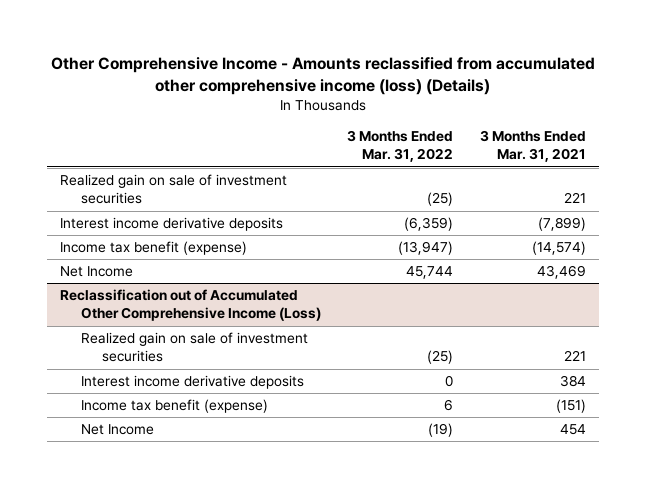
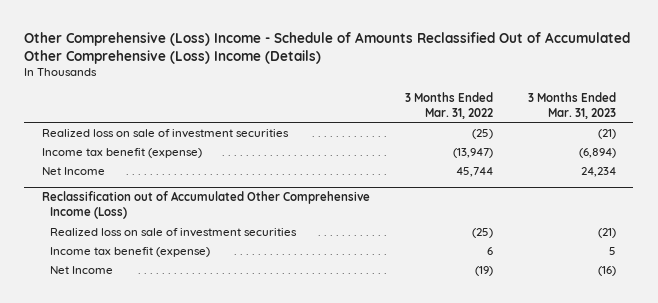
[51,57,596,95] Other Comprehensive Income - Amounts reclassified from accumulated other comprehensive income (loss) (Details) -> [24,31,631,64] Other Comprehensive (Loss) Income - Schedule of Amounts Reclassified Out of Accumulated Other Comprehensive (Loss) Income (Details)
[479,130,586,163] 3 Months Ended Mar. 31, 2021 -> none
none -> [527,91,616,119] 3 Months Ended Mar. 31, 2023
[60,217,284,232] Interest income derivative deposits -> none
[60,174,288,205] Realized gain on sale of investment securities -> [41,128,289,138] Realized loss on sale of investment securities
[81,375,305,390] Interest income derivative deposits -> none
[81,332,309,363] Realized gain on sale of investment securities -> [50,227,298,237] Realized loss on sale of investment securities

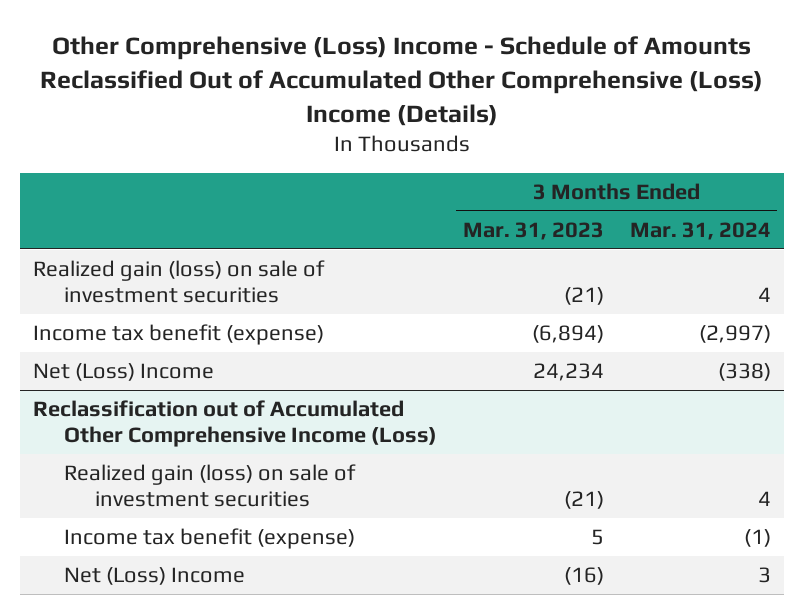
[404,91,493,119] 3 Months Ended Mar. 31, 2022 -> none
none -> [629,222,771,241] Mar. 31, 2024
[41,128,289,138] Realized loss on sale of investment securities -> [32,260,325,303] Realized gain (loss) on sale of investment securities
[41,166,105,175] Net Income -> [32,363,214,382] Net (Loss) Income
[50,227,298,237] Realized loss on sale of investment securities -> [63,464,356,507] Realized gain (loss) on sale of investment securities
[50,265,114,274] Net Income -> [63,567,245,586] Net (Loss) Income

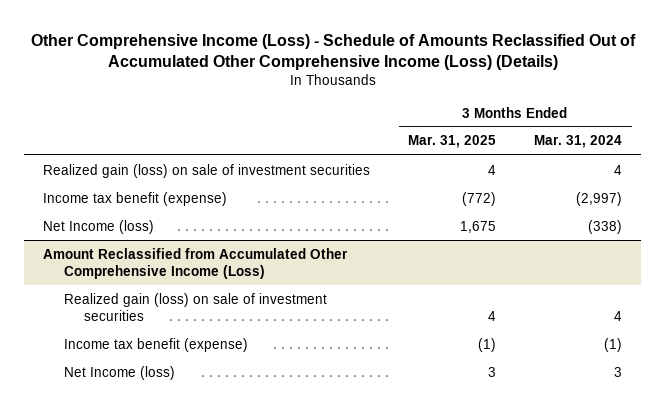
[39,35,763,126] Other Comprehensive (Loss) Income - Schedule of Amounts Reclassified Out of Accumulated Other Comprehensive (Loss) Income (Details) -> [30,33,636,70] Other Comprehensive Income (Loss) - Schedule of Amounts Reclassified Out of Accumulated Other Comprehensive Income (Loss) (Details)
[462,222,604,241] Mar. 31, 2023 -> none
none -> [408,135,497,149] Mar. 31, 2025
[32,363,214,382] Net (Loss) Income -> [43,219,155,234] Net Income (loss)
[32,400,437,447] Reclassification out of Accumulated Other Comprehensive Income (Loss) -> [43,247,349,280] Amount Reclassified from Accumulated Other Comprehensive Income (Loss)
[63,567,245,586] Net (Loss) Income -> [63,365,175,380] Net Income (loss)

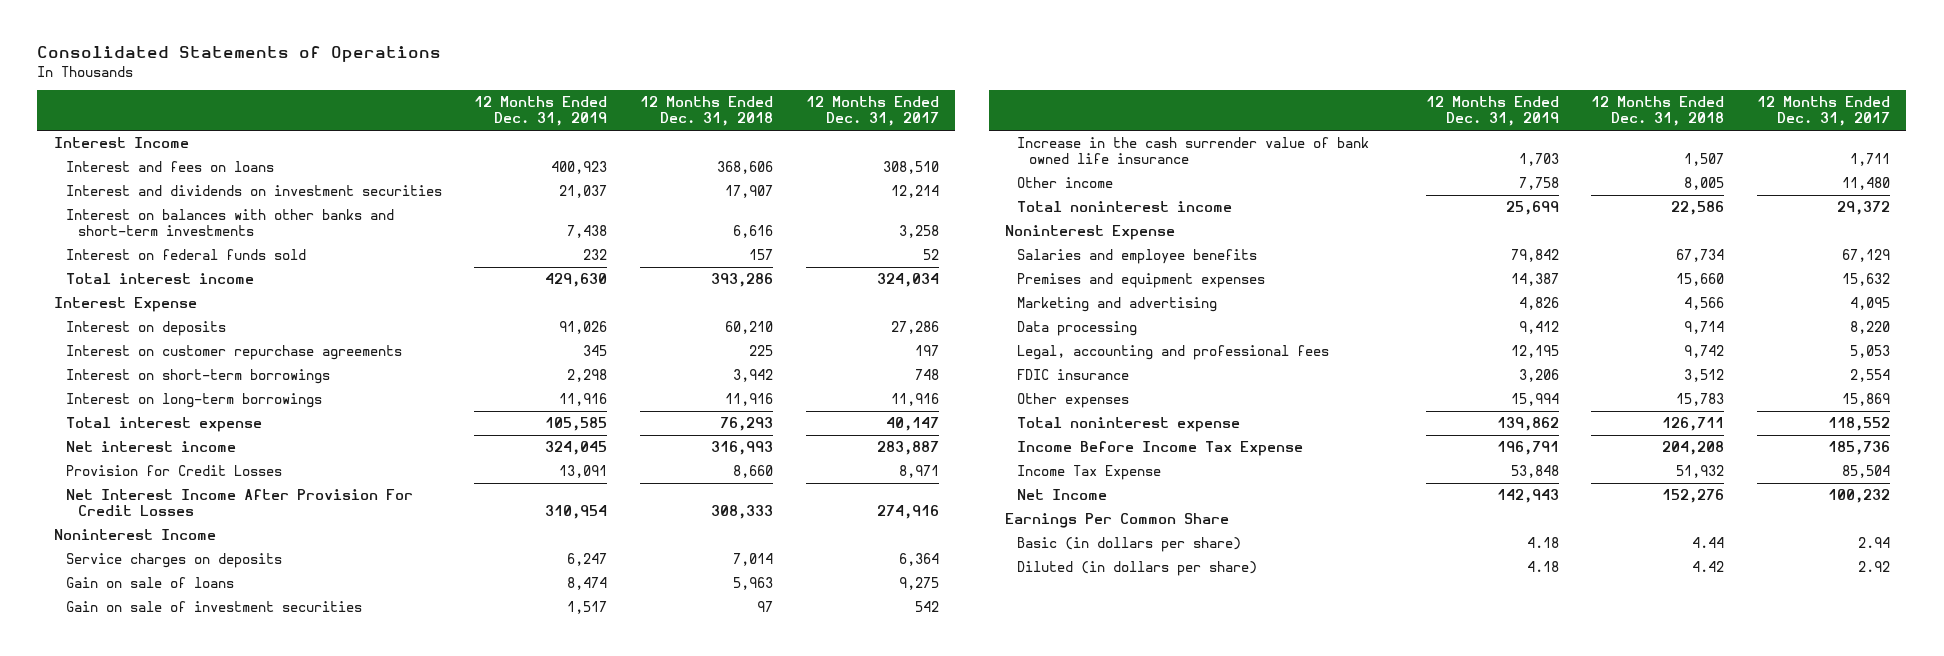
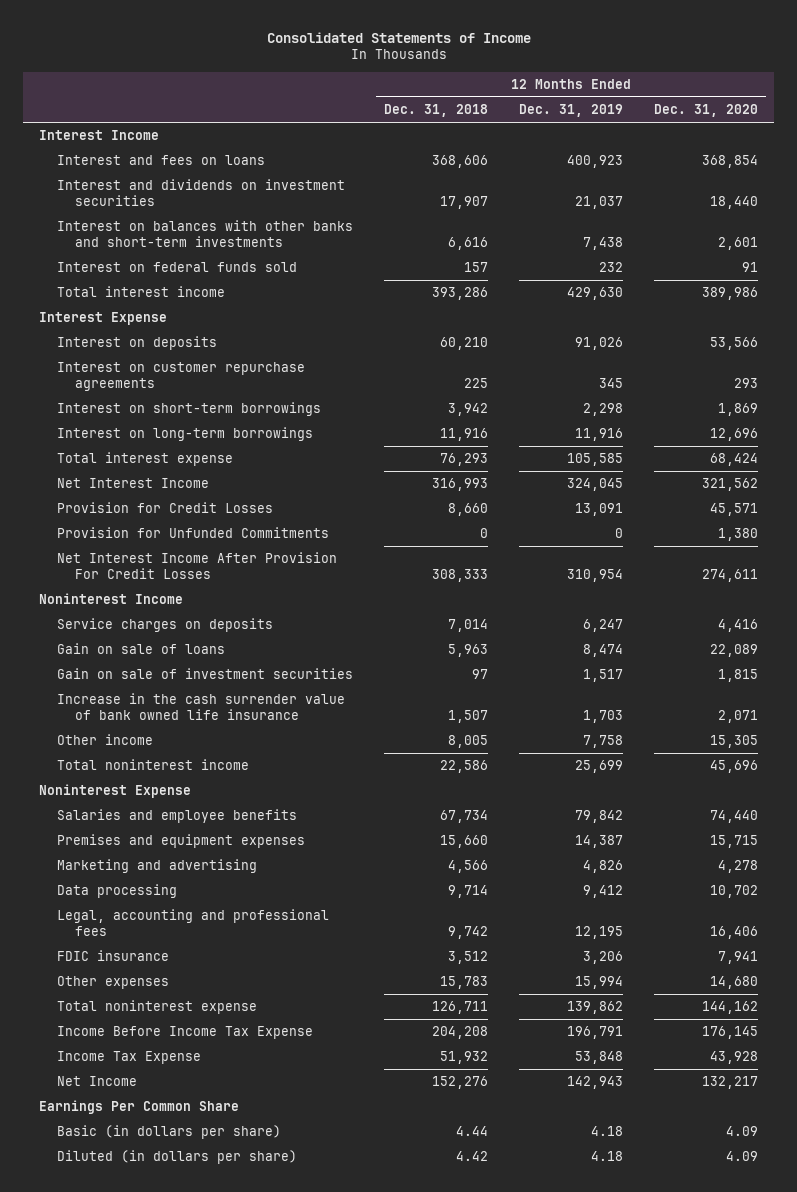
[37,46,442,63] Consolidated Statements of Operations -> [266,31,531,43] Consolidated Statements of Income
[805,96,939,127] 12 Months Ended Dec. 31, 2017 -> none
none -> [654,104,759,118] Dec. 31, 2020
[65,441,236,453] Net interest income -> [56,478,209,489] Net Interest Income
none -> [56,527,329,539] Provision for Unfunded Commitments

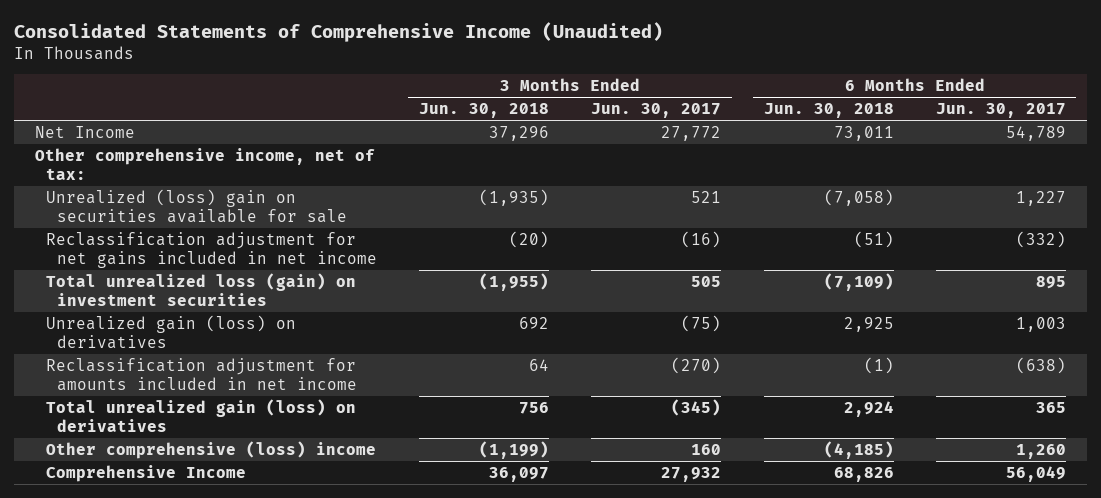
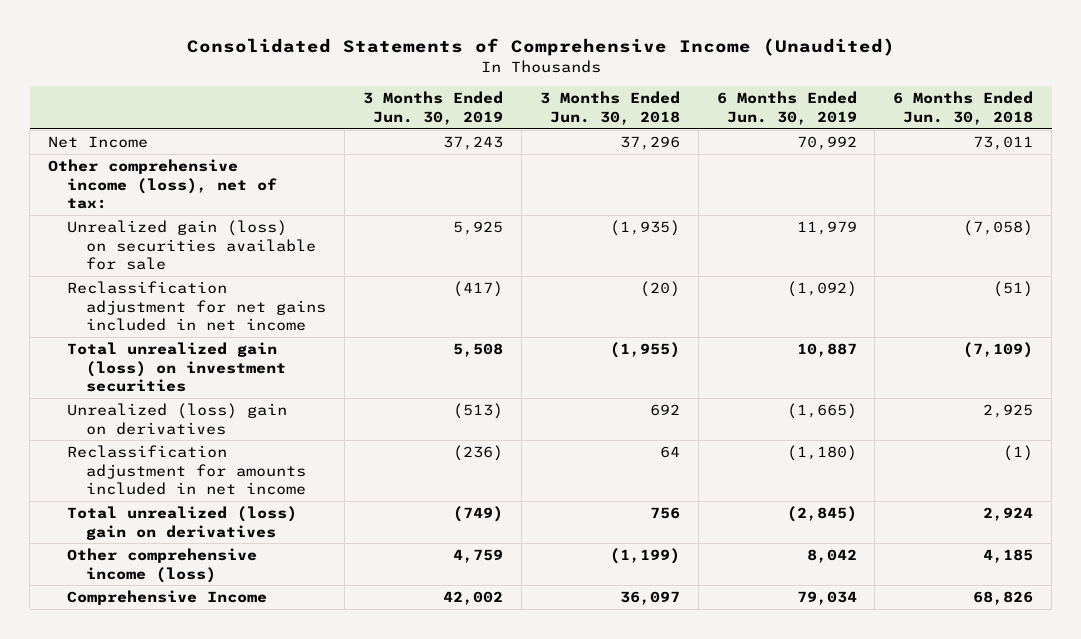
[591,103,722,119] Jun. 30, 2017 -> none
[935,103,1066,119] Jun. 30, 2017 -> none
none -> [363,91,504,126] 3 Months Ended Jun. 30, 2019
none -> [716,91,857,126] 6 Months Ended Jun. 30, 2019
[34,147,375,180] Other comprehensive income, net of tax: -> [48,158,278,210] Other comprehensive income (loss), net of tax:
[45,188,347,223] Unrealized (loss) gain on securities available for sale -> [67,219,317,271] Unrealized gain (loss) on securities available for sale
[45,272,356,306] Total unrealized loss (gain) on investment securities -> [67,341,287,393] Total unrealized gain (loss) on investment securities
[45,314,296,349] Unrealized gain (loss) on derivatives -> [67,402,288,435] Unrealized (loss) gain on derivatives
[45,398,356,432] Total unrealized gain (loss) on derivatives -> [67,505,298,540] Total unrealized (loss) gain on derivatives
[45,440,376,459] Other comprehensive (loss) income -> [67,547,258,583] Other comprehensive income (loss)
[823,440,894,459] (4,185) -> [983,548,1034,563] 4,185

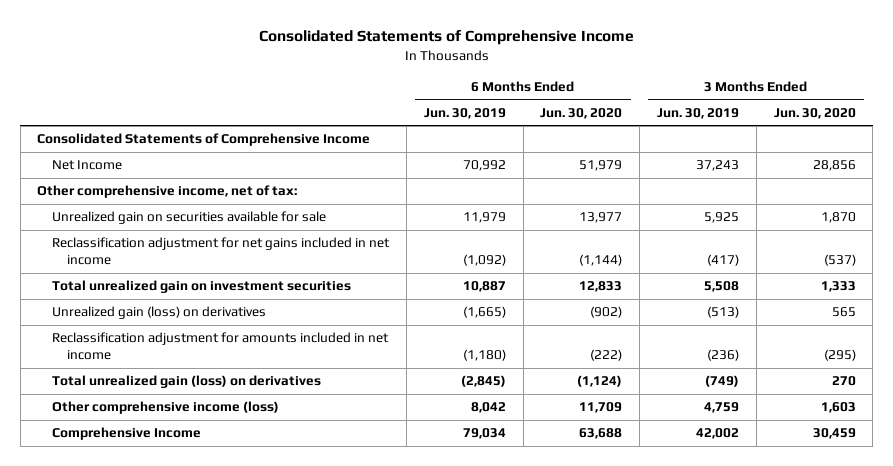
[186,38,895,57] Consolidated Statements of Comprehensive Income (Unaudited) -> [258,30,634,46] Consolidated Statements of Comprehensive Income
[539,91,680,126] 3 Months Ended Jun. 30, 2018 -> none
[893,91,1034,126] 6 Months Ended Jun. 30, 2018 -> none
none -> [540,107,623,119] Jun. 30, 2020
none -> [773,107,856,119] Jun. 30, 2020
none -> [37,133,371,147] Consolidated Statements of Comprehensive Income
[48,158,278,210] Other comprehensive income (loss), net of tax: -> [37,185,298,199] Other comprehensive income, net of tax:
[67,219,317,271] Unrealized gain (loss) on securities available for sale -> [52,211,327,225] Unrealized gain on securities available for sale
[67,341,287,393] Total unrealized gain (loss) on investment securities -> [52,280,352,294] Total unrealized gain on investment securities
[67,402,288,435] Unrealized (loss) gain on derivatives -> [52,306,267,320] Unrealized gain (loss) on derivatives
[67,505,298,540] Total unrealized (loss) gain on derivatives -> [52,375,322,389] Total unrealized gain (loss) on derivatives

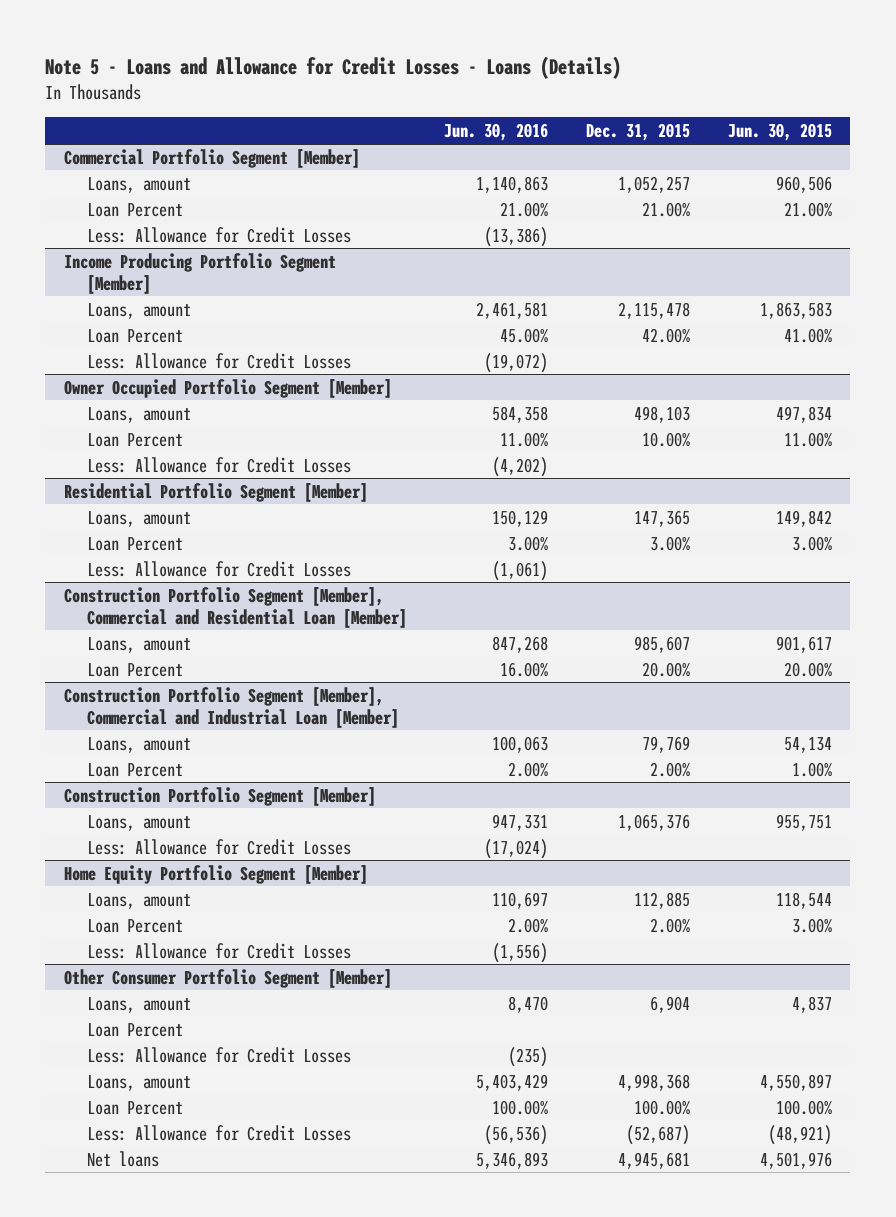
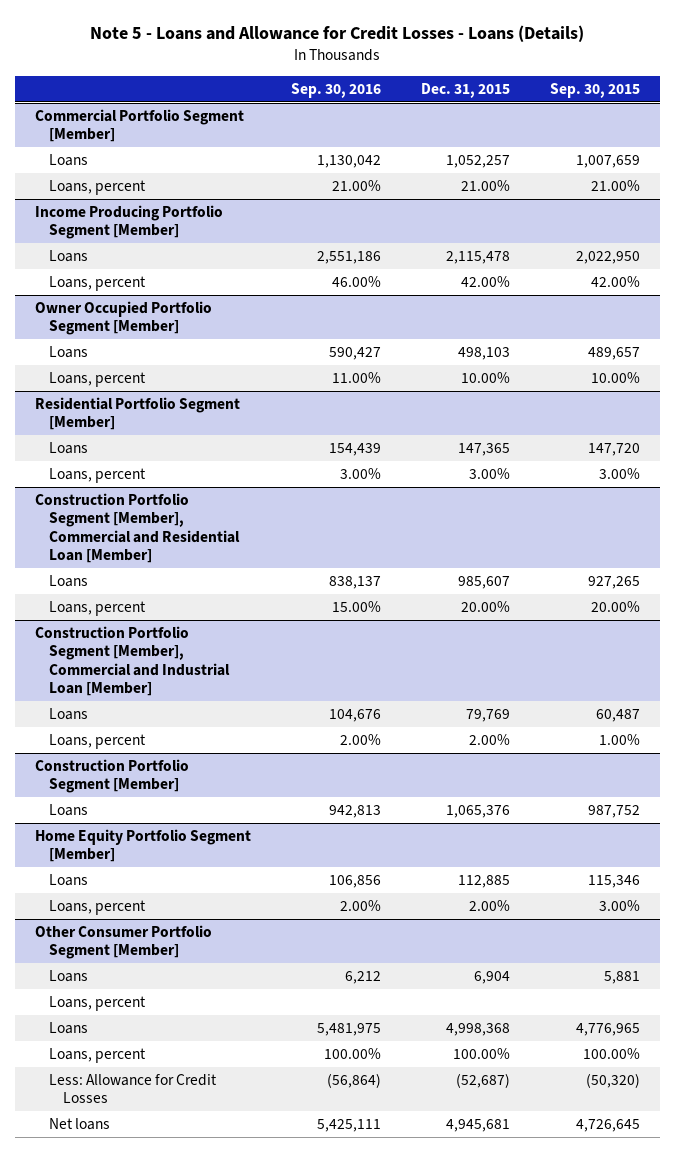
[444,122,549,141] Jun. 30, 2016 -> none
[727,122,832,141] Jun. 30, 2015 -> none
none -> [290,82,381,98] Sep. 30, 2016
none -> [549,82,640,98] Sep. 30, 2015
[86,226,351,243] Less: Allowance for Credit Losses -> none
[86,176,191,193] Loans, amount -> [48,154,88,167] Loans
[86,202,183,217] Loan Percent -> [48,180,146,196] Loans, percent
[86,352,351,369] Less: Allowance for Credit Losses -> none
[86,302,191,319] Loans, amount -> [48,250,88,263] Loans
[86,328,183,343] Loan Percent -> [48,276,146,292] Loans, percent
[86,456,351,473] Less: Allowance for Credit Losses -> none
[86,406,191,423] Loans, amount -> [48,346,88,359] Loans
[86,432,183,447] Loan Percent -> [48,372,146,388] Loans, percent
[86,560,351,577] Less: Allowance for Credit Losses -> none
[86,510,191,527] Loans, amount -> [48,442,88,455] Loans
[86,536,183,551] Loan Percent -> [48,468,146,484] Loans, percent
[86,636,191,653] Loans, amount -> [48,575,88,588] Loans
[86,662,183,677] Loan Percent -> [48,601,146,617] Loans, percent
[86,736,191,753] Loans, amount -> [48,708,88,721] Loans
[86,762,183,777] Loan Percent -> [48,734,146,750] Loans, percent
[86,838,351,855] Less: Allowance for Credit Losses -> none
[86,814,191,831] Loans, amount -> [48,804,88,817] Loans
[86,942,351,959] Less: Allowance for Credit Losses -> none
[86,892,191,909] Loans, amount -> [48,874,88,887] Loans
[86,918,183,933] Loan Percent -> [48,900,146,916] Loans, percent
[86,1046,351,1063] Less: Allowance for Credit Losses -> none
[86,996,191,1013] Loans, amount -> [48,970,88,983] Loans
[86,1022,183,1037] Loan Percent -> [48,996,146,1012] Loans, percent
[86,1074,191,1091] Loans, amount -> [48,1022,88,1035] Loans
[86,1100,183,1115] Loan Percent -> [48,1048,146,1064] Loans, percent

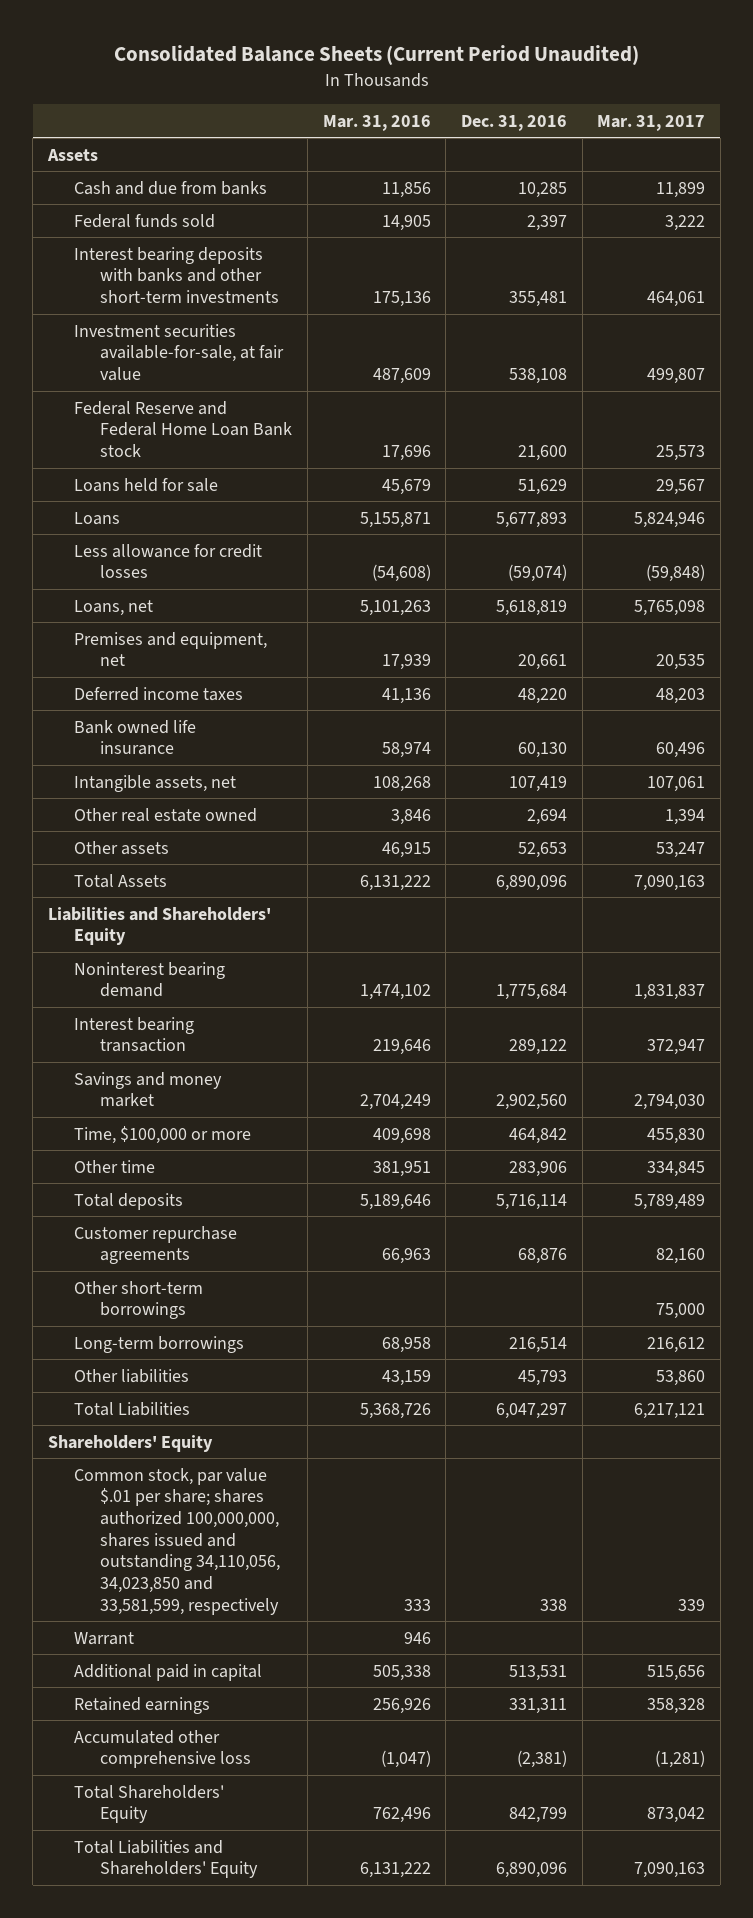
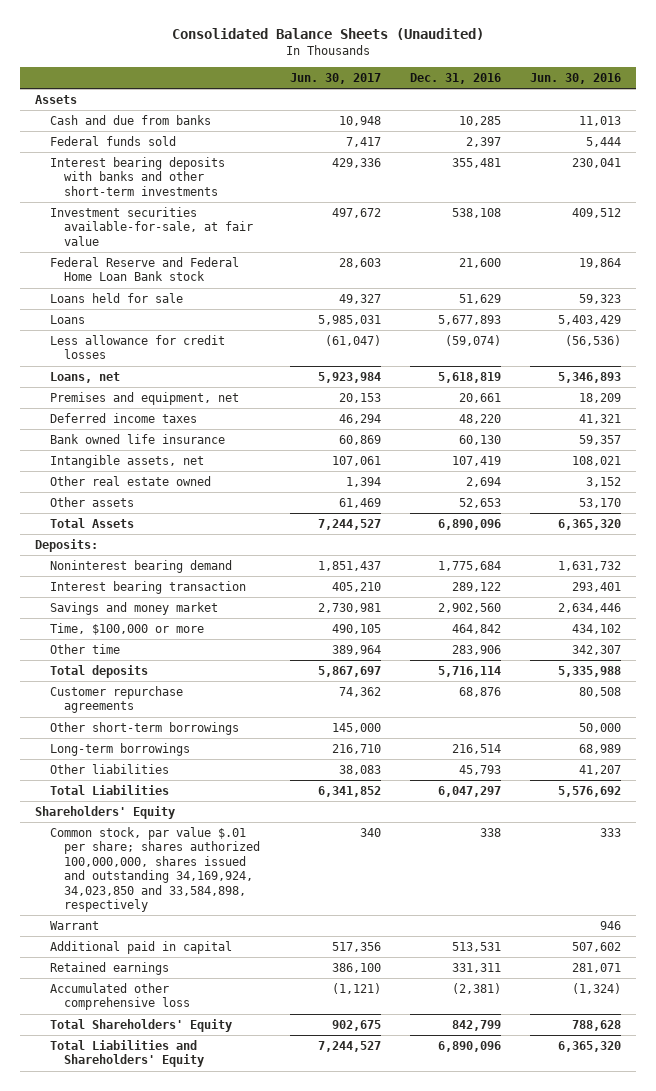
[113,45,639,66] Consolidated Balance Sheets (Current Period Unaudited) -> [171,27,484,40] Consolidated Balance Sheets (Unaudited)
[322,114,431,131] Mar. 31, 2016 -> none
[597,114,706,131] Mar. 31, 2017 -> none
none -> [289,73,381,85] Jun. 30, 2017
none -> [529,73,621,85] Jun. 30, 2016
[48,906,272,946] Liabilities and Shareholders' Equity -> none
none -> [34,538,98,552] Deposits:
[74,1467,281,1615] Common stock, par value $.01 per share; shares authorized 100,000,000, shares issued and outstanding 34,110,056, 34,023,850 and 33,581,599, respectively -> [49,826,261,913] Common stock, par value $.01 per share; shares authorized 100,000,000, shares issued and outstanding 34,169,924, 34,023,850 and 33,584,898, respectively

